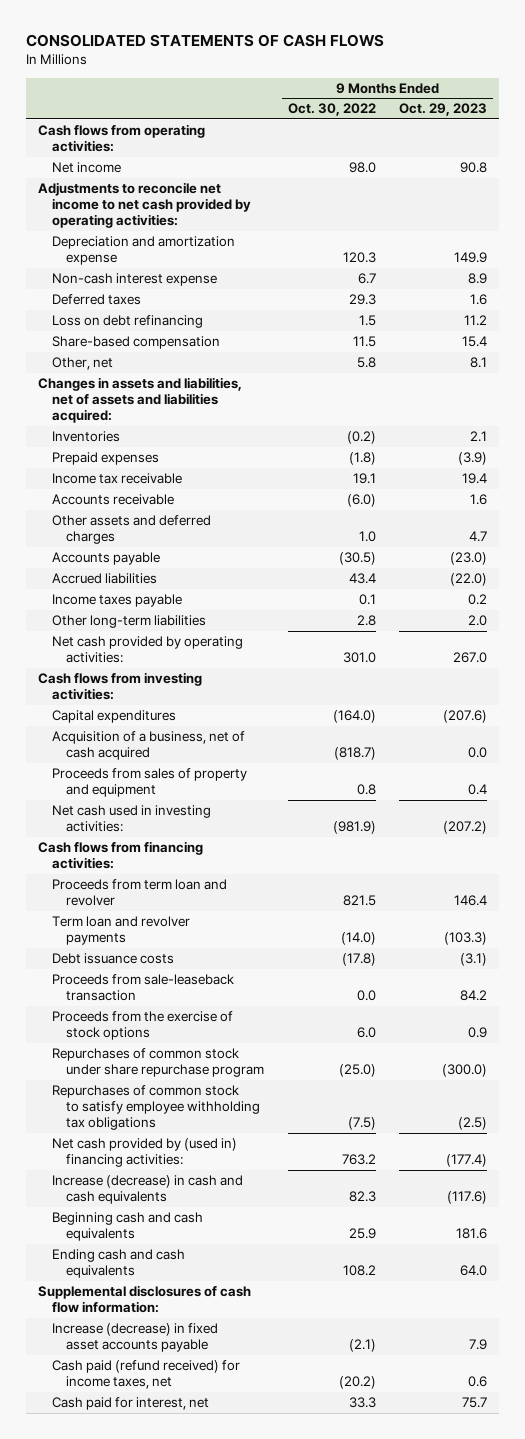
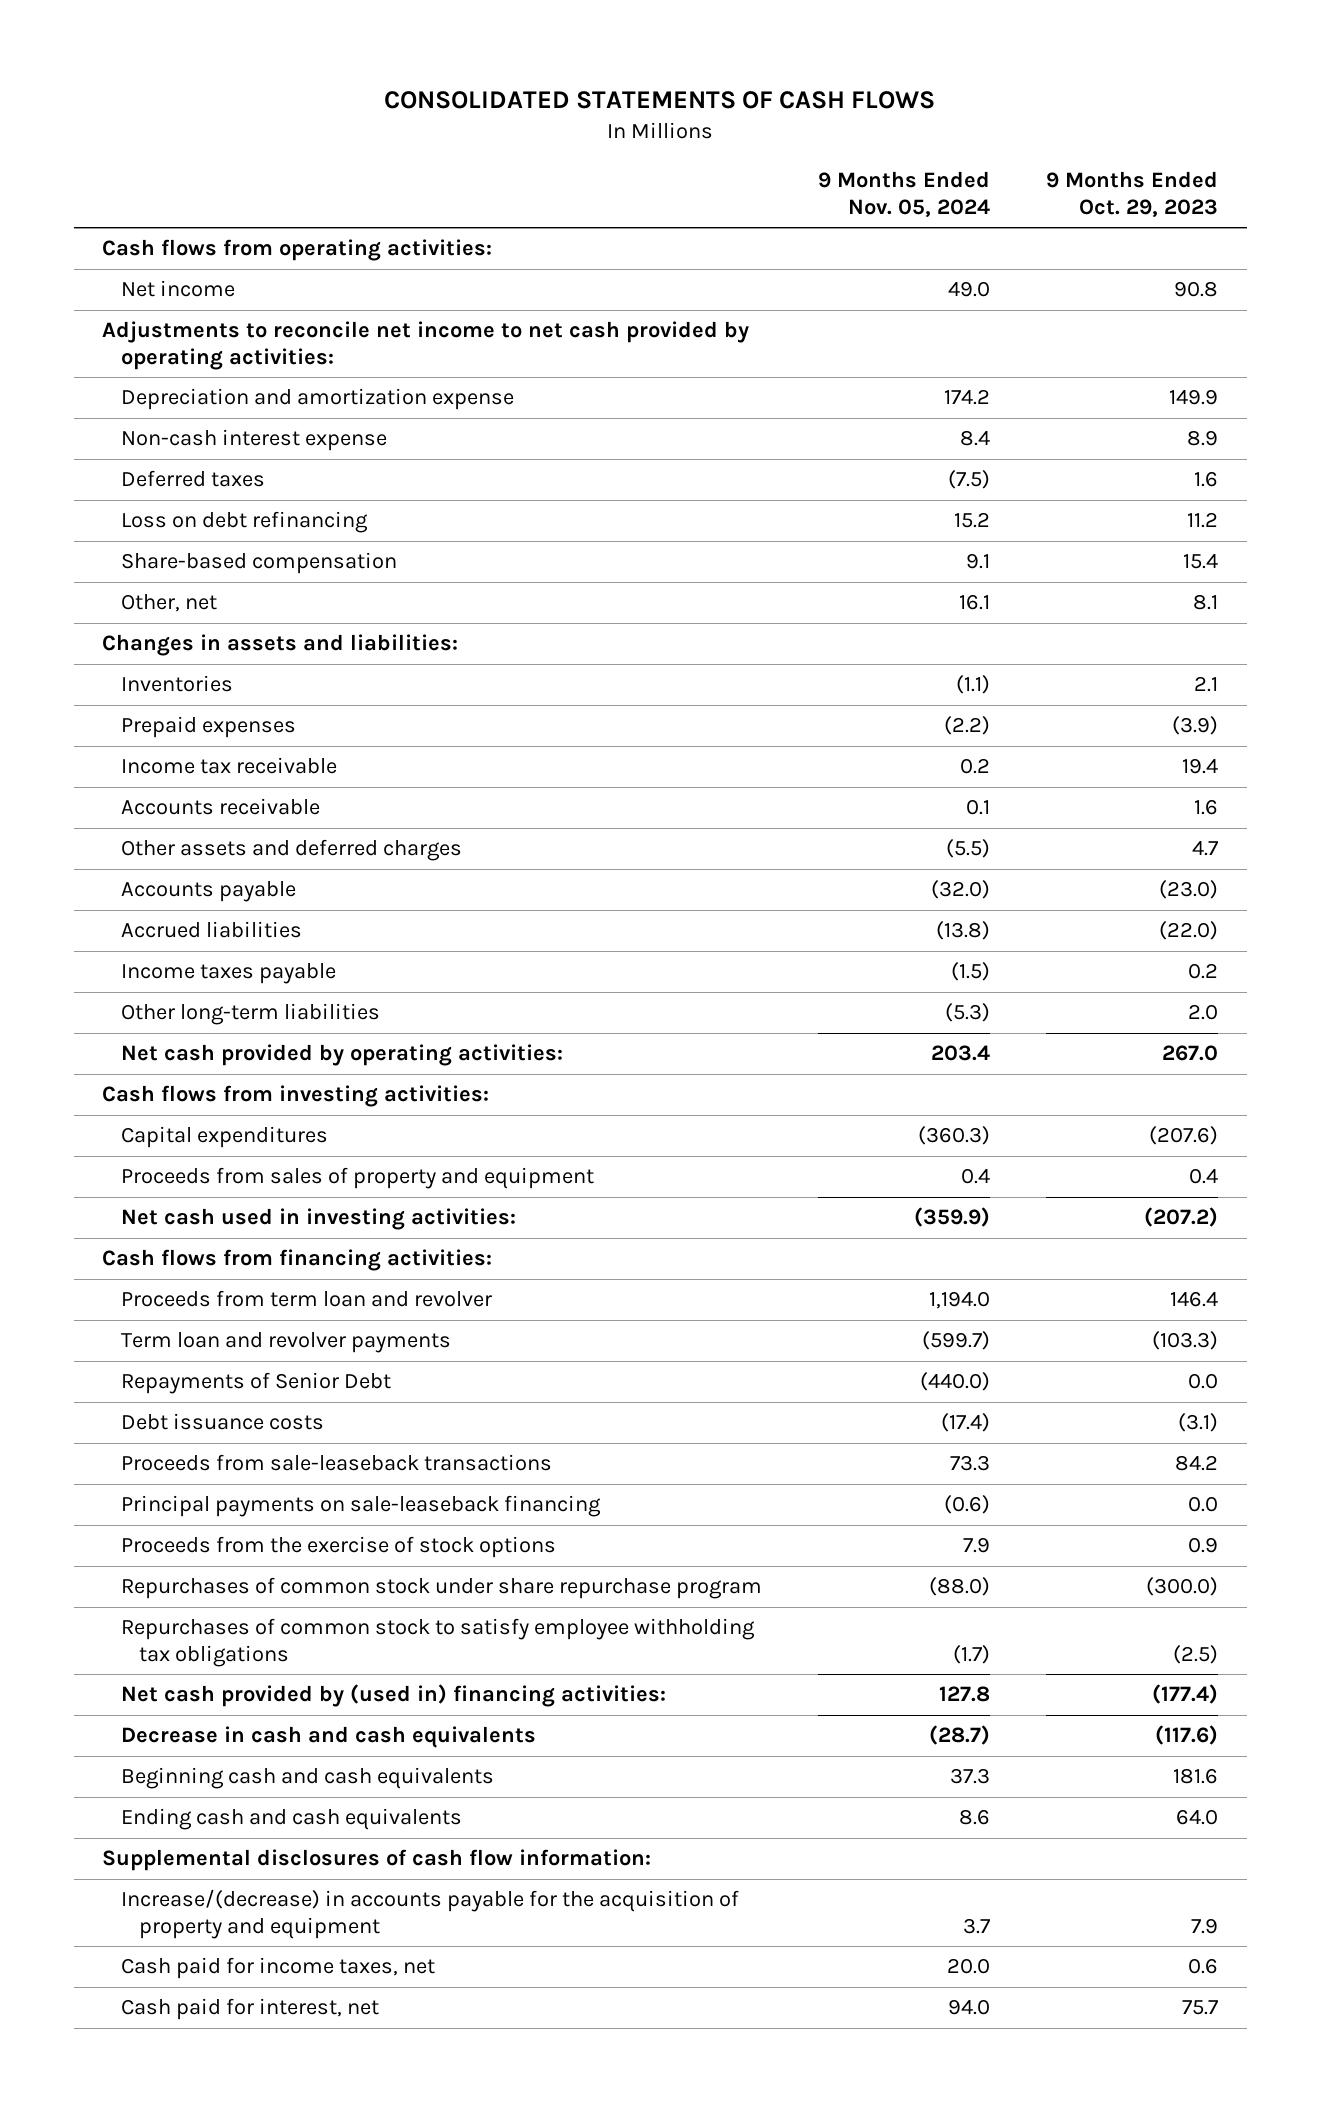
[287,103,376,117] Oct. 30, 2022 -> none
none -> [817,171,990,217] 9 Months Ended Nov. 05, 2024
[37,376,242,423] Changes in assets and liabilities, net of assets and liabilities acquired: -> [101,634,458,657] Changes in assets and liabilities:
[51,730,245,760] Acquisition of a business, net of cash acquired -> none
none -> [120,1372,391,1395] Repayments of Senior Debt
[51,973,234,1001] Proceeds from sale-leaseback transaction -> [120,1454,552,1472] Proceeds from sale-leaseback transactions
none -> [120,1495,601,1518] Principal payments on sale-leaseback financing
[51,1174,243,1204] Increase (decrease) in cash and cash equivalents -> [120,1726,536,1749] Decrease in cash and cash equivalents
[51,1322,218,1352] Increase (decrease) in fixed asset accounts payable -> none
none -> [120,1889,739,1939] Increase/(decrease) in accounts payable for the acquisition of property and equipment
[51,1359,240,1389] Cash paid (refund received) for income taxes, net -> [120,1957,435,1980] Cash paid for income taxes, net

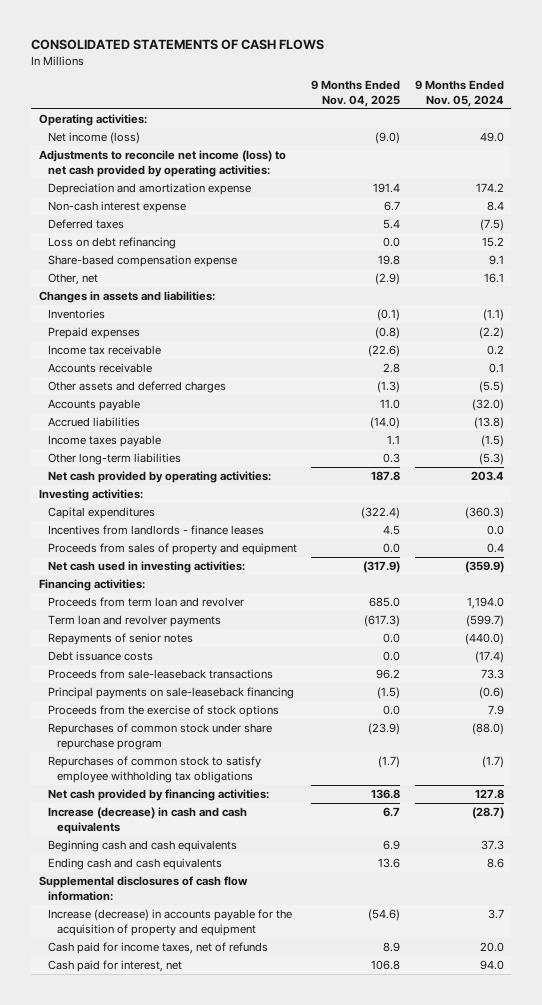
[1046,171,1219,217] 9 Months Ended Oct. 29, 2023 -> none
none -> [311,80,401,107] 9 Months Ended Nov. 04, 2025
[101,239,492,262] Cash flows from operating activities: -> [38,114,147,127] Operating activities:
[120,280,235,298] Net income -> [47,132,140,145] Net income (loss)
[101,321,749,370] Adjustments to reconcile net income to net cash provided by operating activities: -> [38,150,286,177] Adjustments to reconcile net income (loss) to net cash provided by operating activities:
[120,552,397,575] Share-based compensation -> [47,255,237,268] Share-based compensation expense
[101,1085,489,1108] Cash flows from investing activities: -> [38,489,143,502] Investing activities:
none -> [47,525,264,536] Incentives from landlords - finance leases
[101,1249,492,1272] Cash flows from financing activities: -> [38,579,145,592] Financing activities:
[120,1372,391,1395] Repayments of Senior Debt -> [47,633,193,646] Repayments of senior notes
[120,1684,666,1708] Net cash provided by (used in) financing activities: -> [47,789,269,802] Net cash provided by financing activities:
[120,1726,536,1749] Decrease in cash and cash equivalents -> [47,807,247,834] Increase (decrease) in cash and cash equivalents
[120,1889,739,1939] Increase/(decrease) in accounts payable for the acquisition of property and equipment -> [47,909,292,936] Increase (decrease) in accounts payable for the acquisition of property and equipment
[120,1957,435,1980] Cash paid for income taxes, net -> [47,942,268,955] Cash paid for income taxes, net of refunds

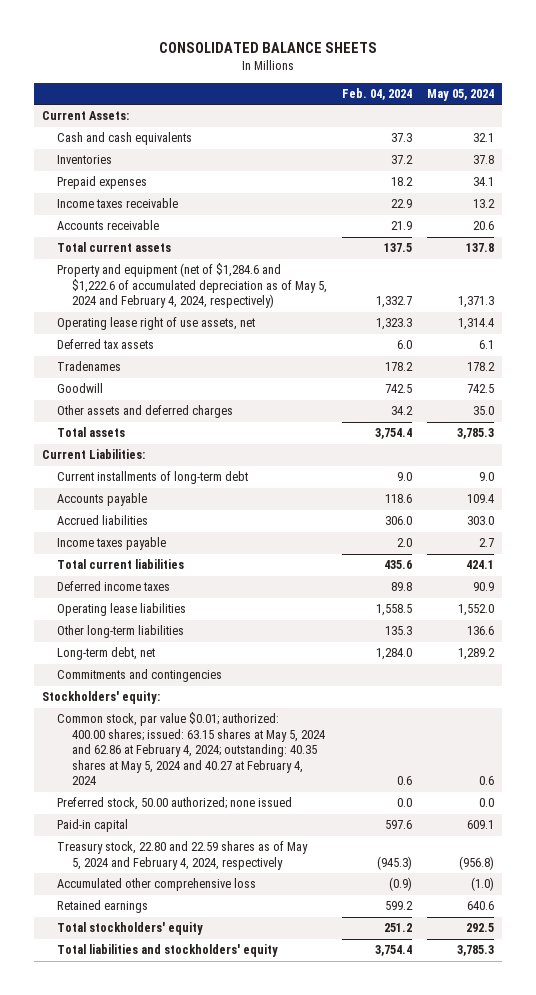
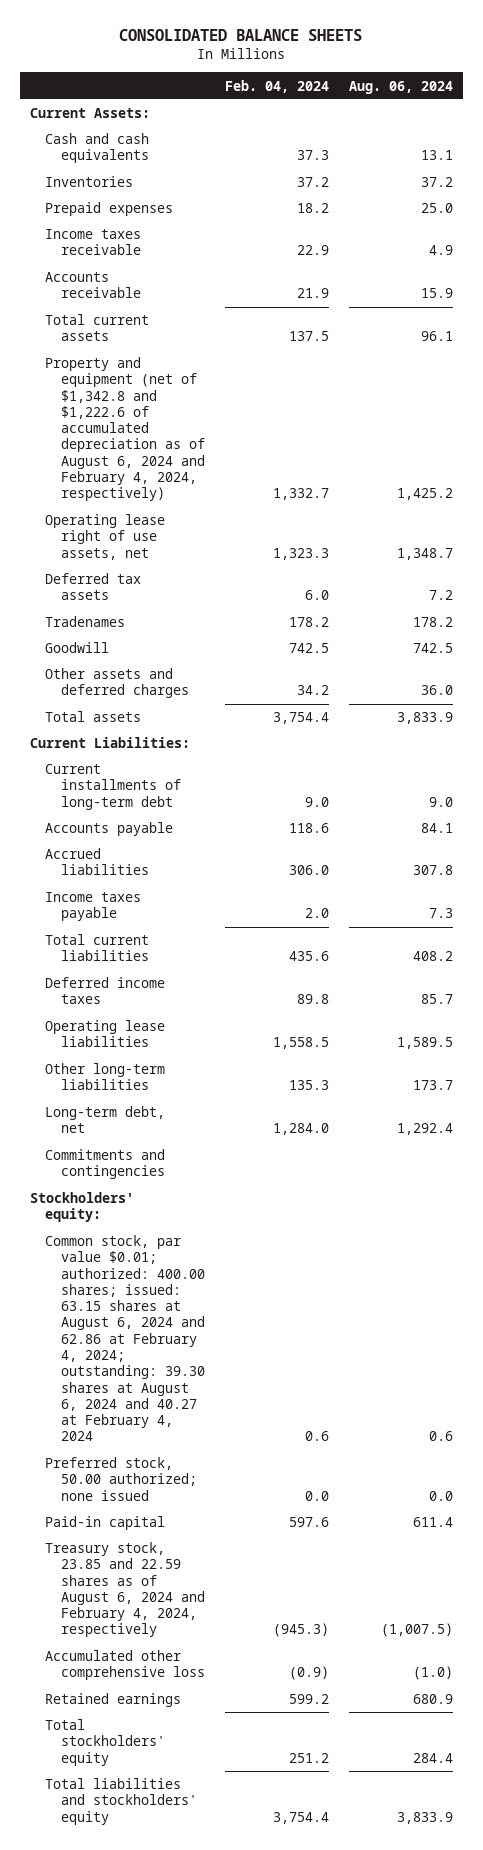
[427,88,495,101] May 05, 2024 -> none
none -> [348,80,453,94] Aug. 06, 2024
[56,263,328,309] Property and equipment (net of $1,284.6 and $1,222.6 of accumulated depreciation as of May 5, 2024 and February 4, 2024, respectively) -> [45,357,206,502] Property and equipment (net of $1,342.8 and $1,222.6 of accumulated depreciation as of August 6, 2024 and February 4, 2024, respectively)
[56,712,326,786] Common stock, par value $0.01; authorized: 400.00 shares; issued: 63.15 shares at May 5, 2024 and 62.86 at February 4, 2024; outstanding: 40.35 shares at May 5, 2024 and 40.27 at February 4, 2024 -> [45,1235,206,1442] Common stock, par value $0.01; authorized: 400.00 shares; issued: 63.15 shares at August 6, 2024 and 62.86 at February 4, 2024; outstanding: 39.30 shares at August 6, 2024 and 40.27 at February 4, 2024
[56,841,308,870] Treasury stock, 22.80 and 22.59 shares as of May 5, 2024 and February 4, 2024, respectively -> [45,1542,206,1638] Treasury stock, 23.85 and 22.59 shares as of August 6, 2024 and February 4, 2024, respectively

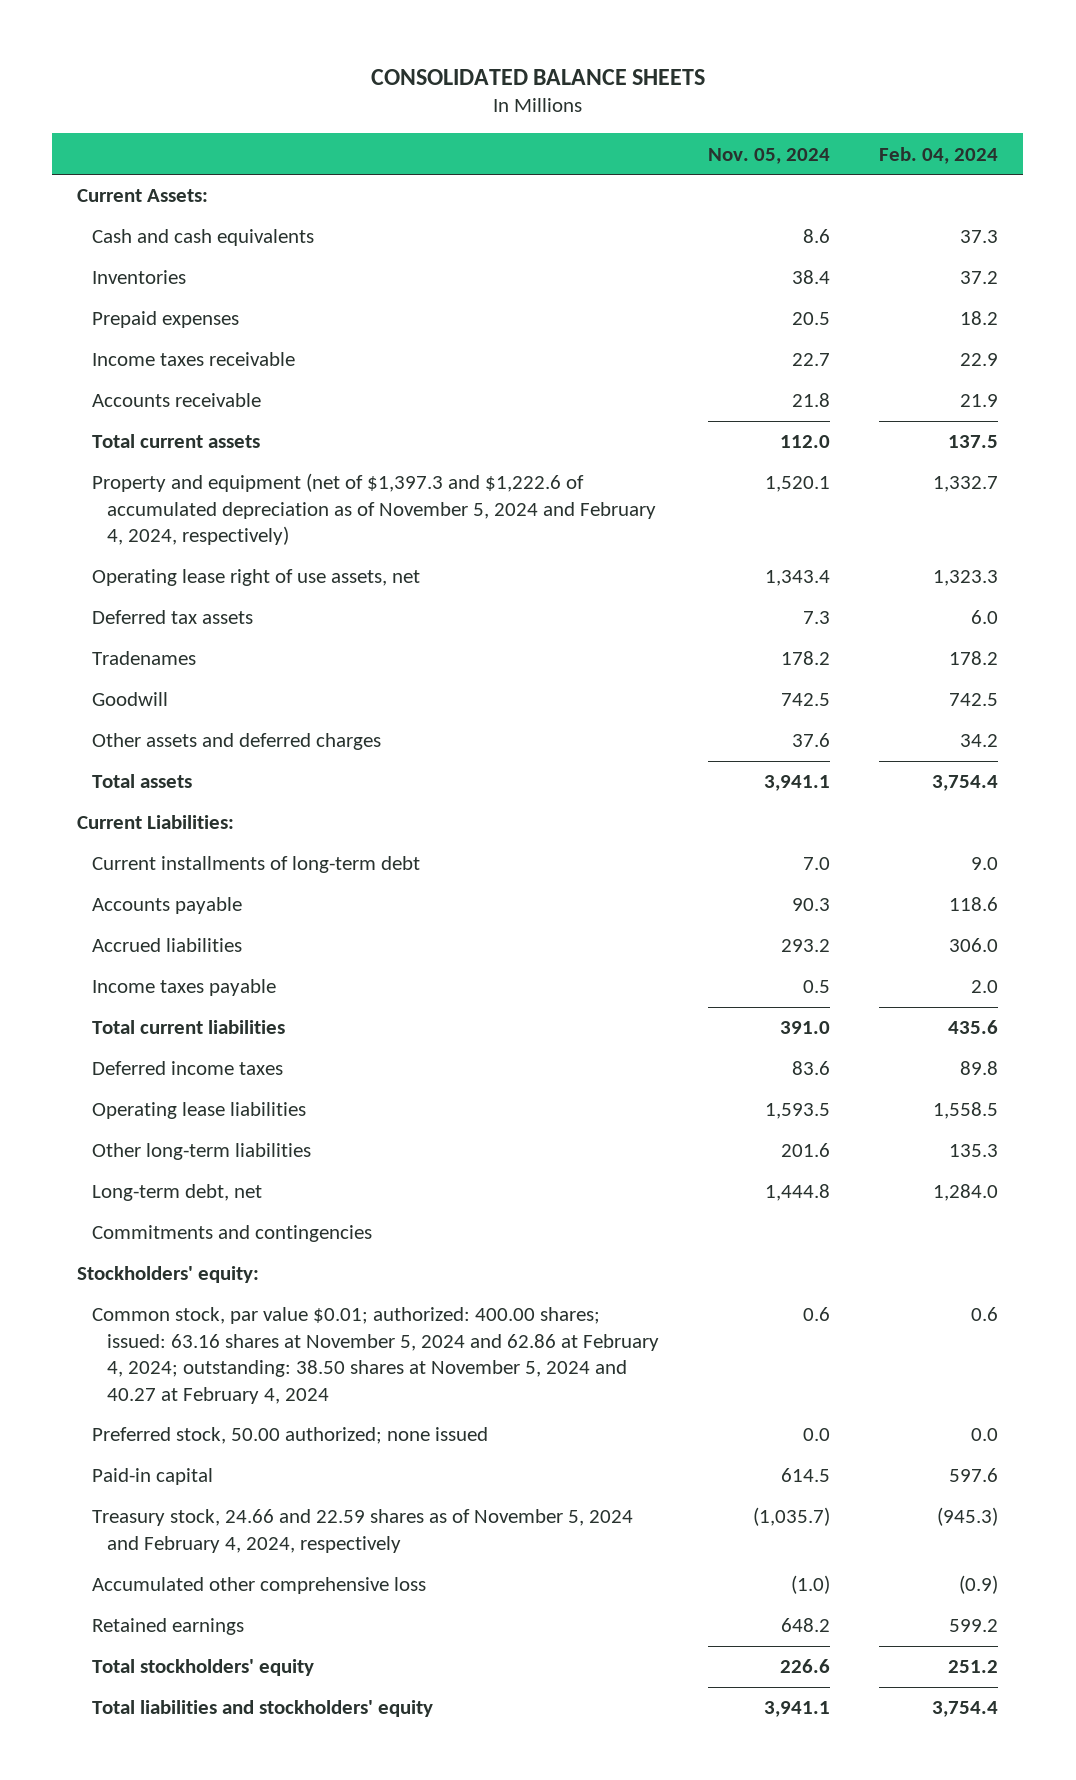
[348,80,453,94] Aug. 06, 2024 -> none
none -> [708,147,831,164] Nov. 05, 2024
[45,357,206,502] Property and equipment (net of $1,342.8 and $1,222.6 of accumulated depreciation as of August 6, 2024 and February 4, 2024, respectively) -> [92,473,657,546] Property and equipment (net of $1,397.3 and $1,222.6 of accumulated depreciation as of November 5, 2024 and February 4, 2024, respectively)
[45,1235,206,1442] Common stock, par value $0.01; authorized: 400.00 shares; issued: 63.15 shares at August 6, 2024 and 62.86 at February 4, 2024; outstanding: 39.30 shares at August 6, 2024 and 40.27 at February 4, 2024 -> [92,1307,660,1404] Common stock, par value $0.01; authorized: 400.00 shares; issued: 63.16 shares at November 5, 2024 and 62.86 at February 4, 2024; outstanding: 38.50 shares at November 5, 2024 and 40.27 at February 4, 2024
[45,1542,206,1638] Treasury stock, 23.85 and 22.59 shares as of August 6, 2024 and February 4, 2024, respectively -> [92,1509,634,1553] Treasury stock, 24.66 and 22.59 shares as of November 5, 2024 and February 4, 2024, respectively

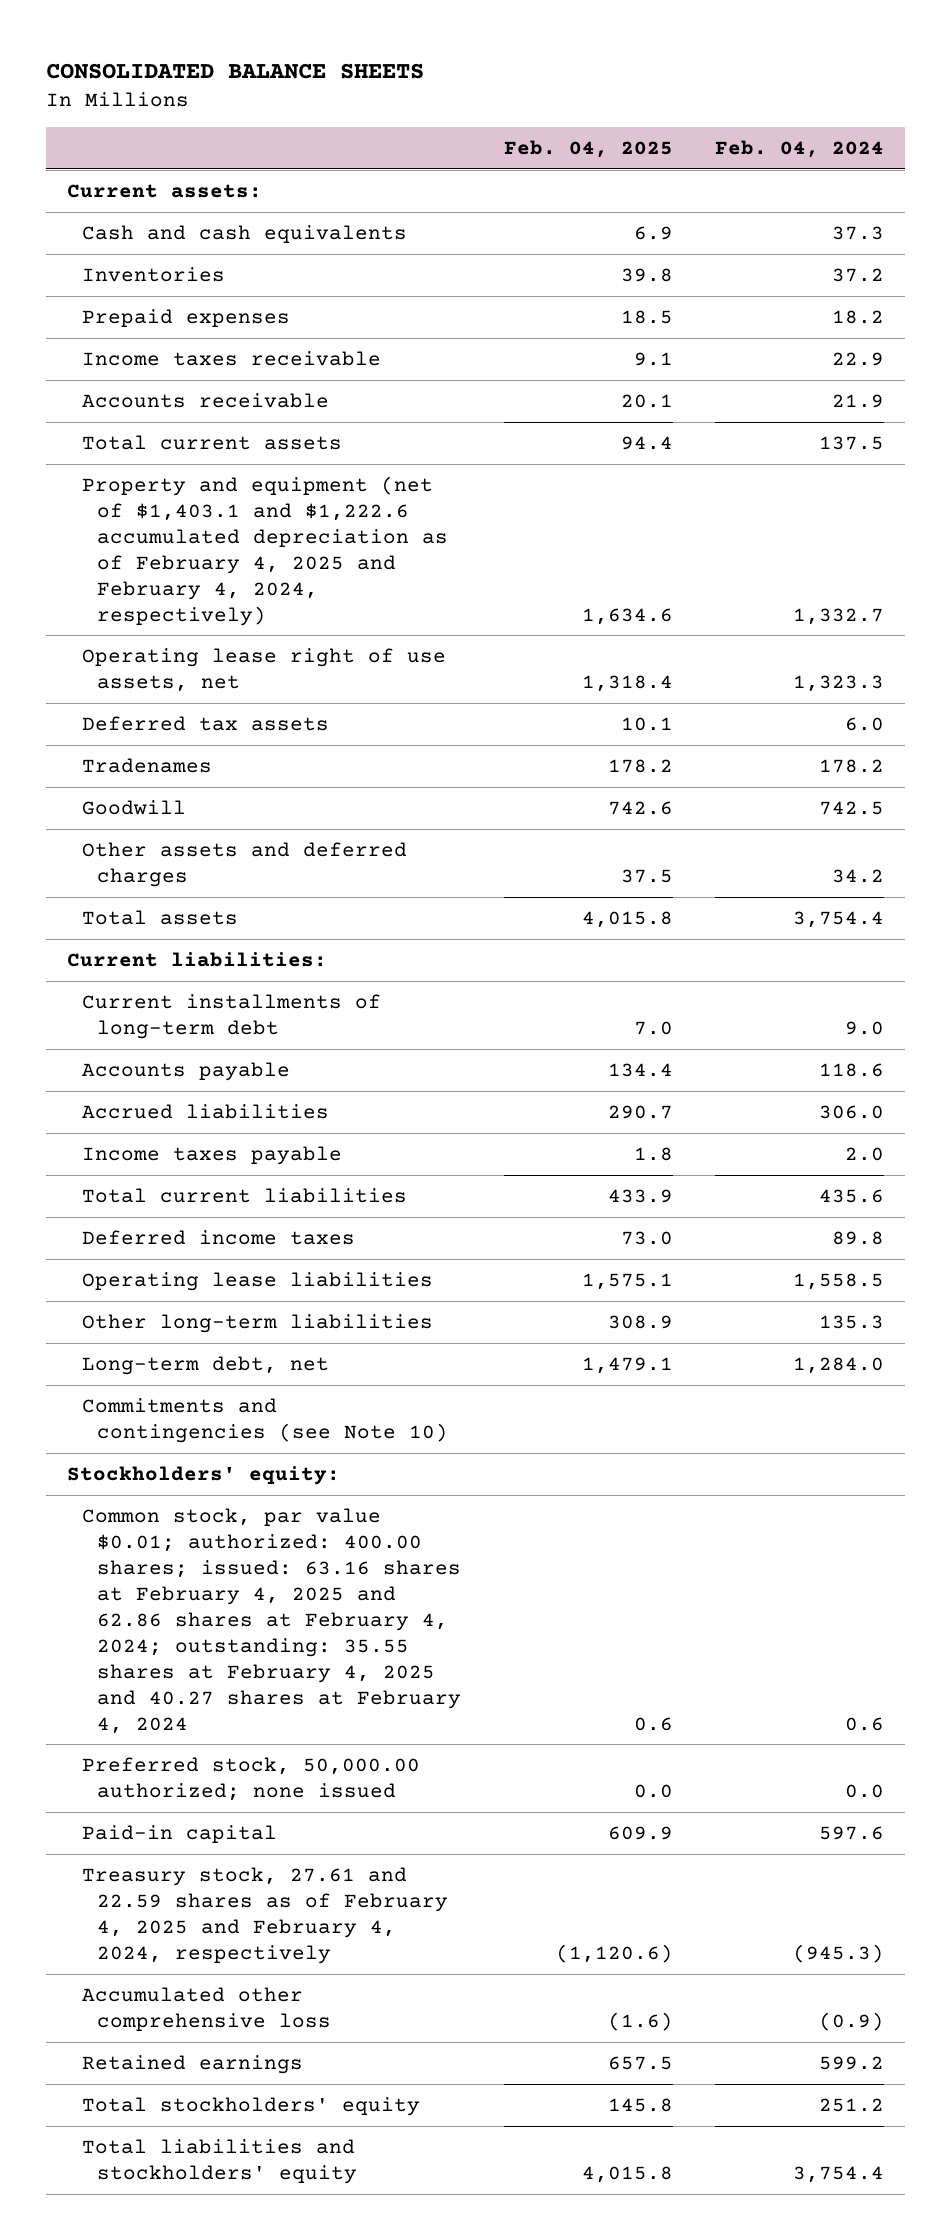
[708,147,831,164] Nov. 05, 2024 -> none
none -> [503,139,673,158] Feb. 04, 2025
[77,189,209,203] Current Assets: -> [67,183,263,198] Current assets:
[92,473,657,546] Property and equipment (net of $1,397.3 and $1,222.6 of accumulated depreciation as of November 5, 2024 and February 4, 2024, respectively) -> [82,475,449,626] Property and equipment (net of $1,403.1 and $1,222.6 accumulated depreciation as of February 4, 2025 and February 4, 2024, respectively)
[77,815,235,830] Current Liabilities: -> [67,951,328,967] Current liabilities:
[92,1225,373,1243] Commitments and contingencies -> [82,1397,449,1443] Commitments and contingencies (see Note 10)
[92,1307,660,1404] Common stock, par value $0.01; authorized: 400.00 shares; issued: 63.16 shares at November 5, 2024 and 62.86 at February 4, 2024; outstanding: 38.50 shares at November 5, 2024 and 40.27 at February 4, 2024 -> [82,1507,462,1734] Common stock, par value $0.01; authorized: 400.00 shares; issued: 63.16 shares at February 4, 2025 and 62.86 shares at February 4, 2024; outstanding: 35.55 shares at February 4, 2025 and 40.27 shares at February 4, 2024
[92,1427,489,1445] Preferred stock, 50.00 authorized; none issued -> [82,1756,421,1801] Preferred stock, 50,000.00 authorized; none issued
[92,1509,634,1553] Treasury stock, 24.66 and 22.59 shares as of November 5, 2024 and February 4, 2024, respectively -> [82,1866,449,1964] Treasury stock, 27.61 and 22.59 shares as of February 4, 2025 and February 4, 2024, respectively

